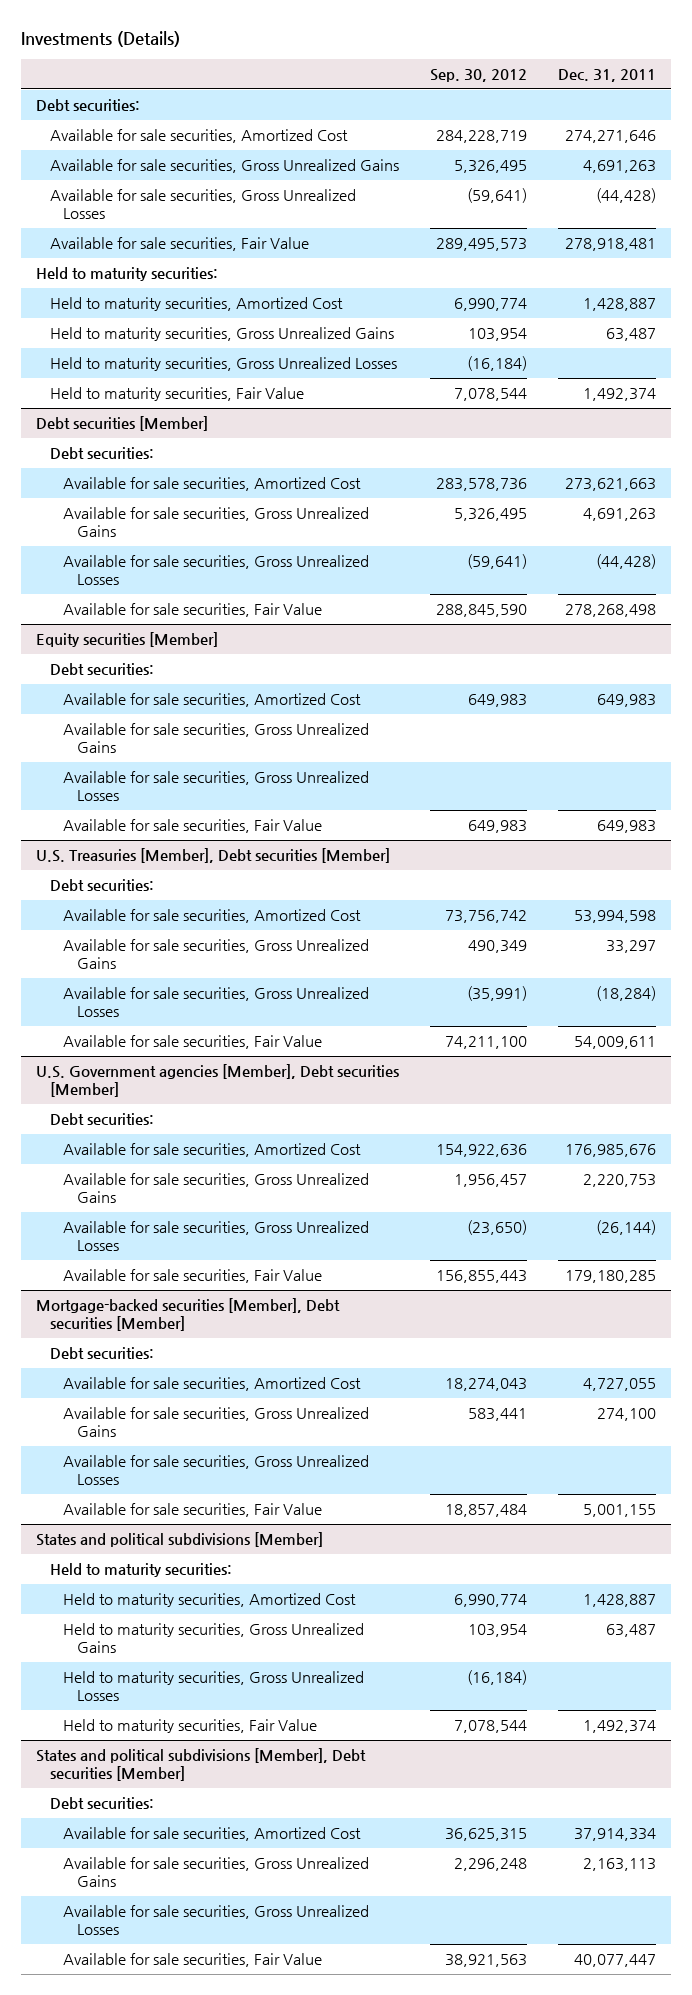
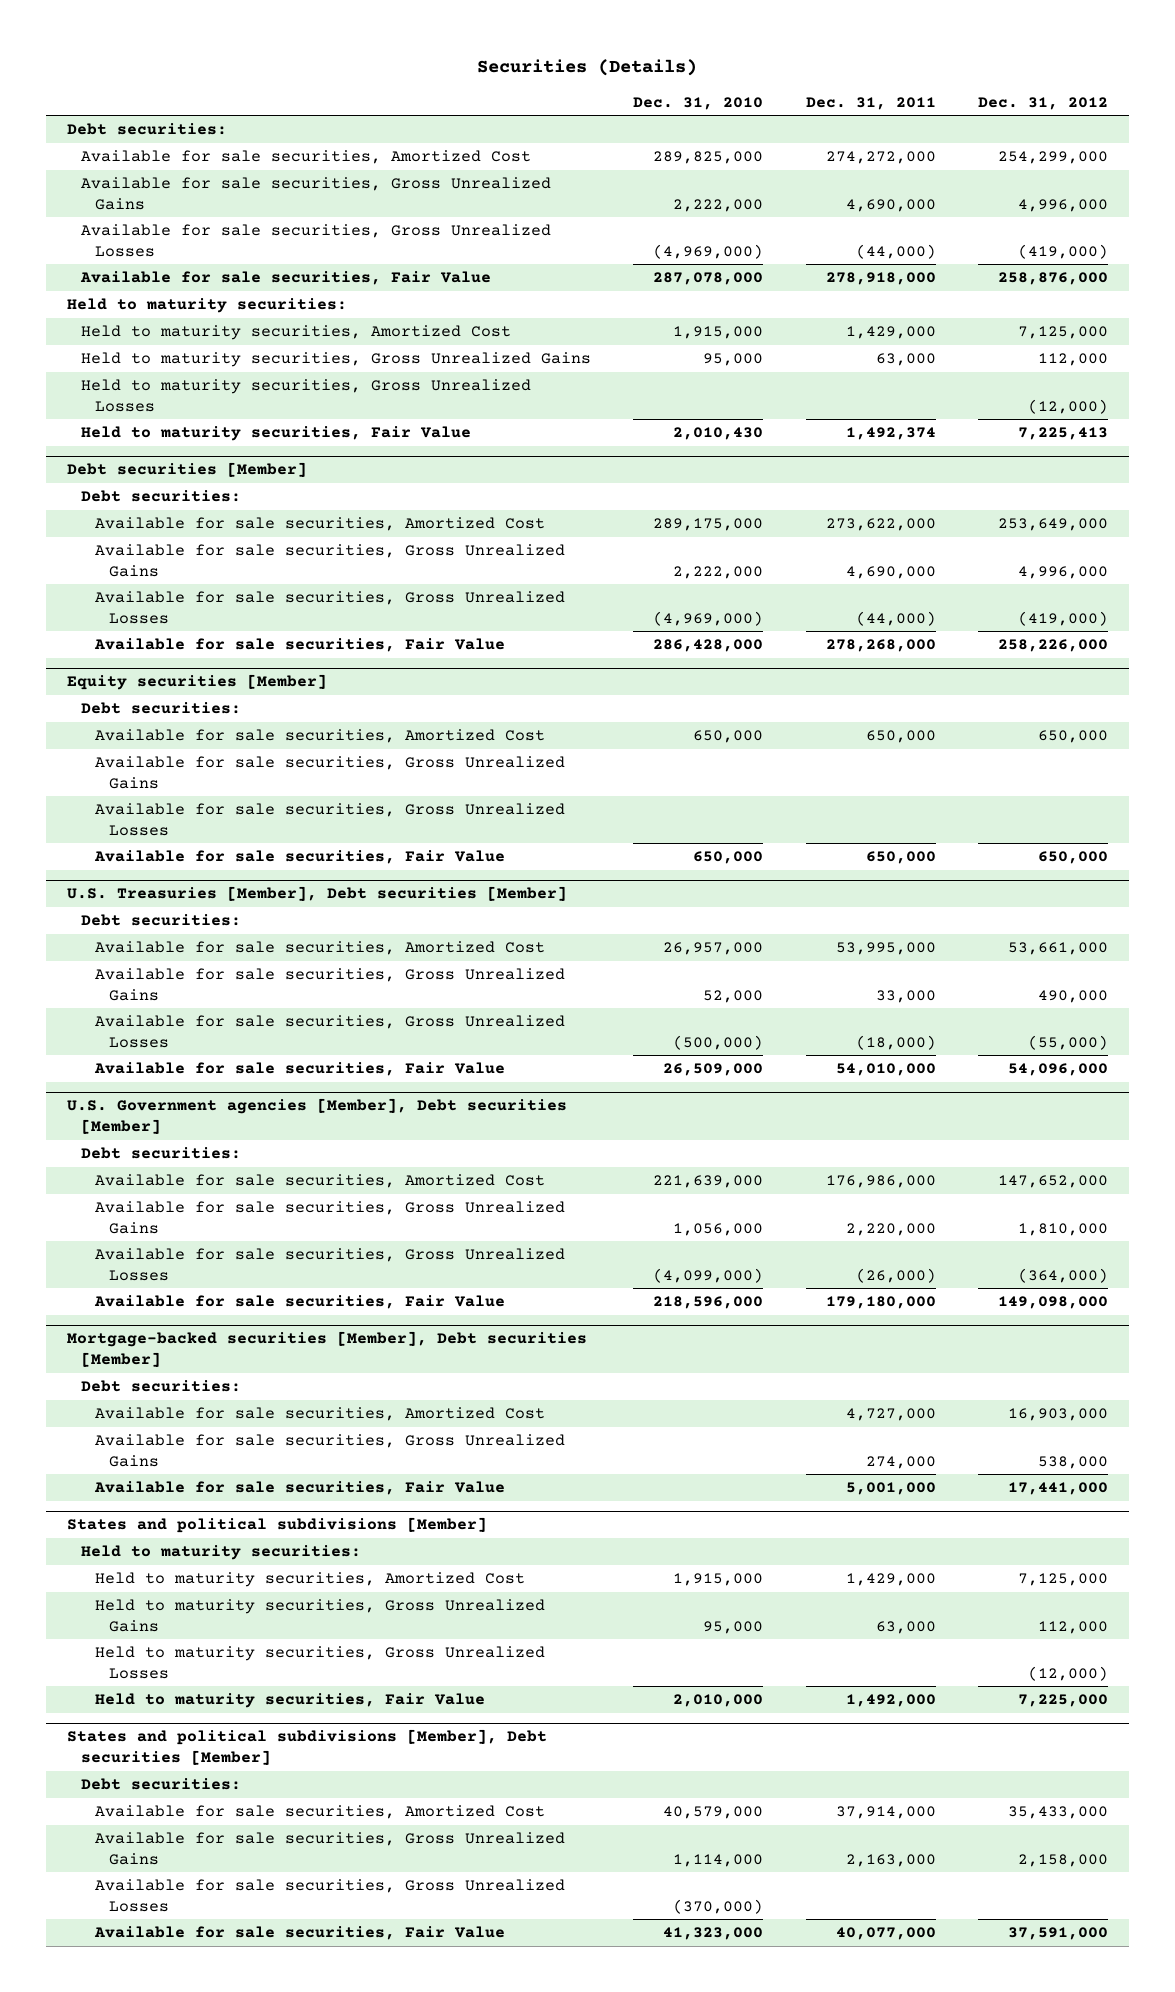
[20,31,180,48] Investments (Details) -> [477,58,698,76] Securities (Details)
[430,68,528,82] Sep. 30, 2012 -> none
none -> [633,96,764,110] Dec. 31, 2010
none -> [977,96,1108,110] Dec. 31, 2012
[564,130,656,144] 274,271,646 -> [825,151,936,165] 274,272,000
[582,160,656,174] 4,691,263 -> [845,198,936,212] 4,690,000
[595,188,656,204] (44,428) -> [855,243,936,259] (44,000)
[564,238,656,252] 278,918,481 -> [825,272,936,286] 278,918,000
[582,298,656,312] 1,428,887 -> [845,326,936,340] 1,429,000
[605,328,656,342] 63,487 -> [875,353,936,367] 63,000
[564,478,656,492] 273,621,663 -> [825,518,936,532] 273,622,000
[582,508,656,522] 4,691,263 -> [845,565,936,579] 4,690,000
[595,554,656,570] (44,428) -> [855,610,936,626] (44,000)
[564,604,656,618] 278,268,498 -> [825,639,936,653] 278,268,000
[596,694,656,708] 649,983 -> [865,730,936,744] 650,000
[596,820,656,834] 649,983 -> [865,851,936,865] 650,000
[573,910,656,924] 53,994,598 -> [835,942,936,956] 53,995,000
[605,940,656,954] 33,297 -> [875,989,936,1003] 33,000
[595,986,656,1002] (18,284) -> [855,1034,936,1050] (18,000)
[573,1036,656,1050] 54,009,611 -> [835,1063,936,1077] 54,010,000
[564,1144,656,1158] 176,985,676 -> [825,1175,936,1189] 176,986,000
[582,1174,656,1188] 2,220,753 -> [845,1222,936,1236] 2,220,000
[595,1220,656,1236] (26,144) -> [855,1267,936,1283] (26,000)
[564,1270,656,1284] 179,180,285 -> [825,1296,936,1310] 179,180,000
[63,1455,370,1486] Available for sale securities, Gross Unrealized Losses -> none
[582,1378,656,1392] 4,727,055 -> [845,1408,936,1422] 4,727,000
[596,1408,656,1422] 274,100 -> [865,1455,936,1469] 274,000
[582,1504,656,1518] 5,001,155 -> [845,1482,936,1496] 5,001,000
[582,1594,656,1608] 1,428,887 -> [845,1573,936,1587] 1,429,000
[605,1624,656,1638] 63,487 -> [875,1620,936,1634] 63,000
[582,1720,656,1734] 1,492,374 -> [845,1694,936,1708] 1,492,000
[573,1828,656,1842] 37,914,334 -> [835,1806,936,1820] 37,914,000
[582,1858,656,1872] 2,163,113 -> [845,1853,936,1867] 2,163,000
[573,1954,656,1968] 40,077,447 -> [835,1927,936,1941] 40,077,000

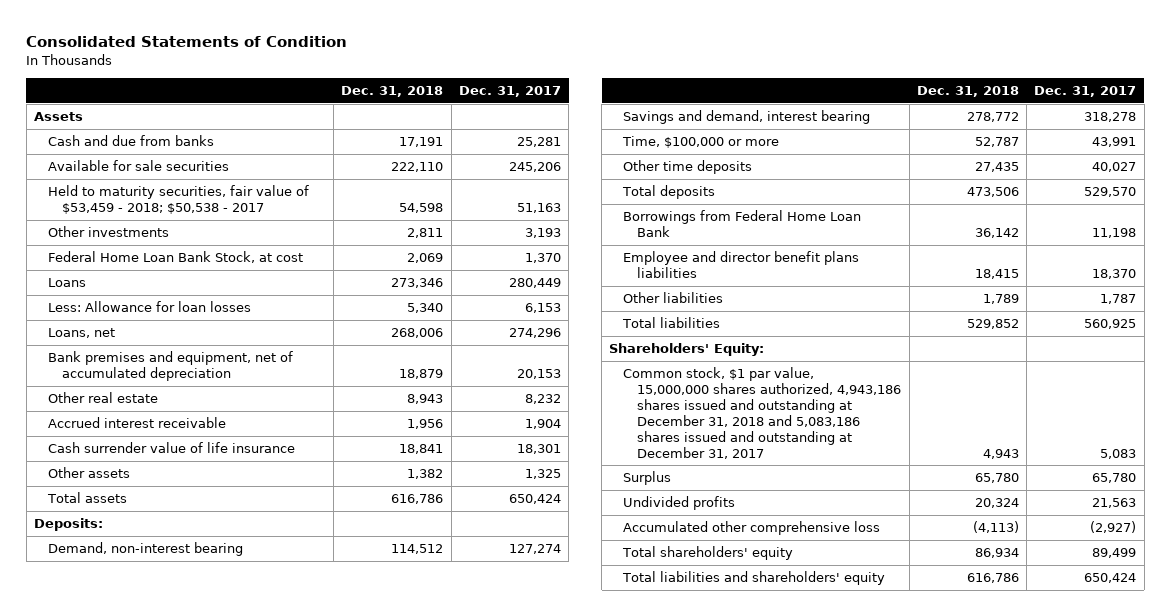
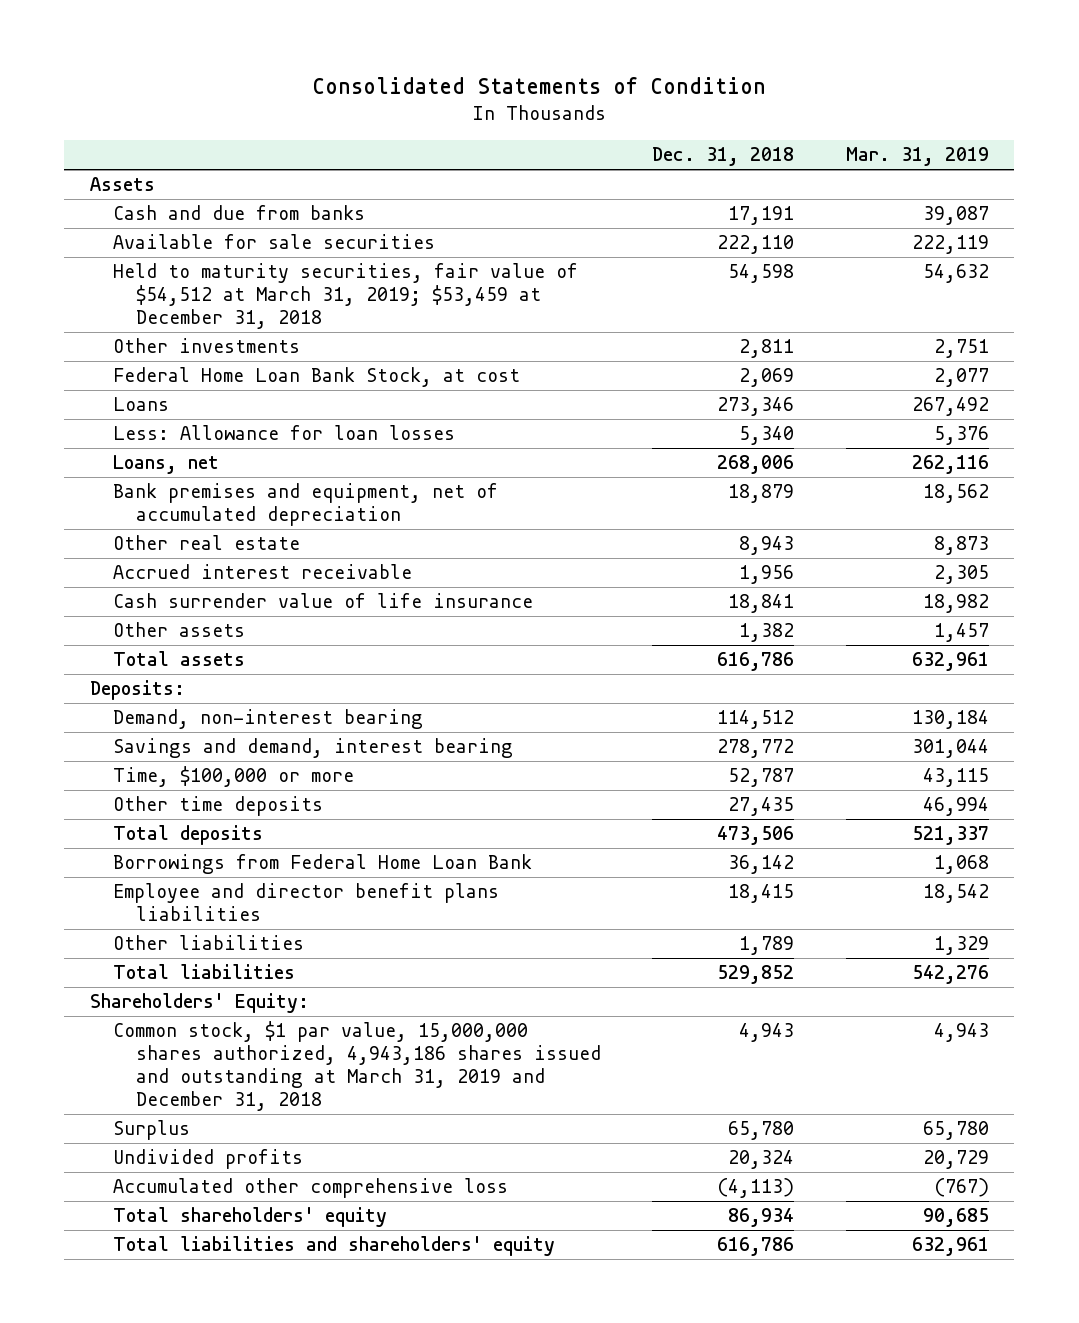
[458,86,561,98] Dec. 31, 2017 -> none
none -> [845,147,989,167] Mar. 31, 2019
[47,185,309,215] Held to maturity securities, fair value of $53,459 - 2018; $50,538 - 2017 -> [112,263,578,329] Held to maturity securities, fair value of $54,512 at March 31, 2019; $53,459 at December 31, 2018
[623,367,902,459] Common stock, $1 par value, 15,000,000 shares authorized, 4,943,186 shares issued and outstanding at December 31, 2018 and 5,083,186 shares issued and outstanding at December 31, 2017 -> [112,1021,601,1111] Common stock, $1 par value, 15,000,000 shares authorized, 4,943,186 shares issued and outstanding at March 31, 2019 and December 31, 2018

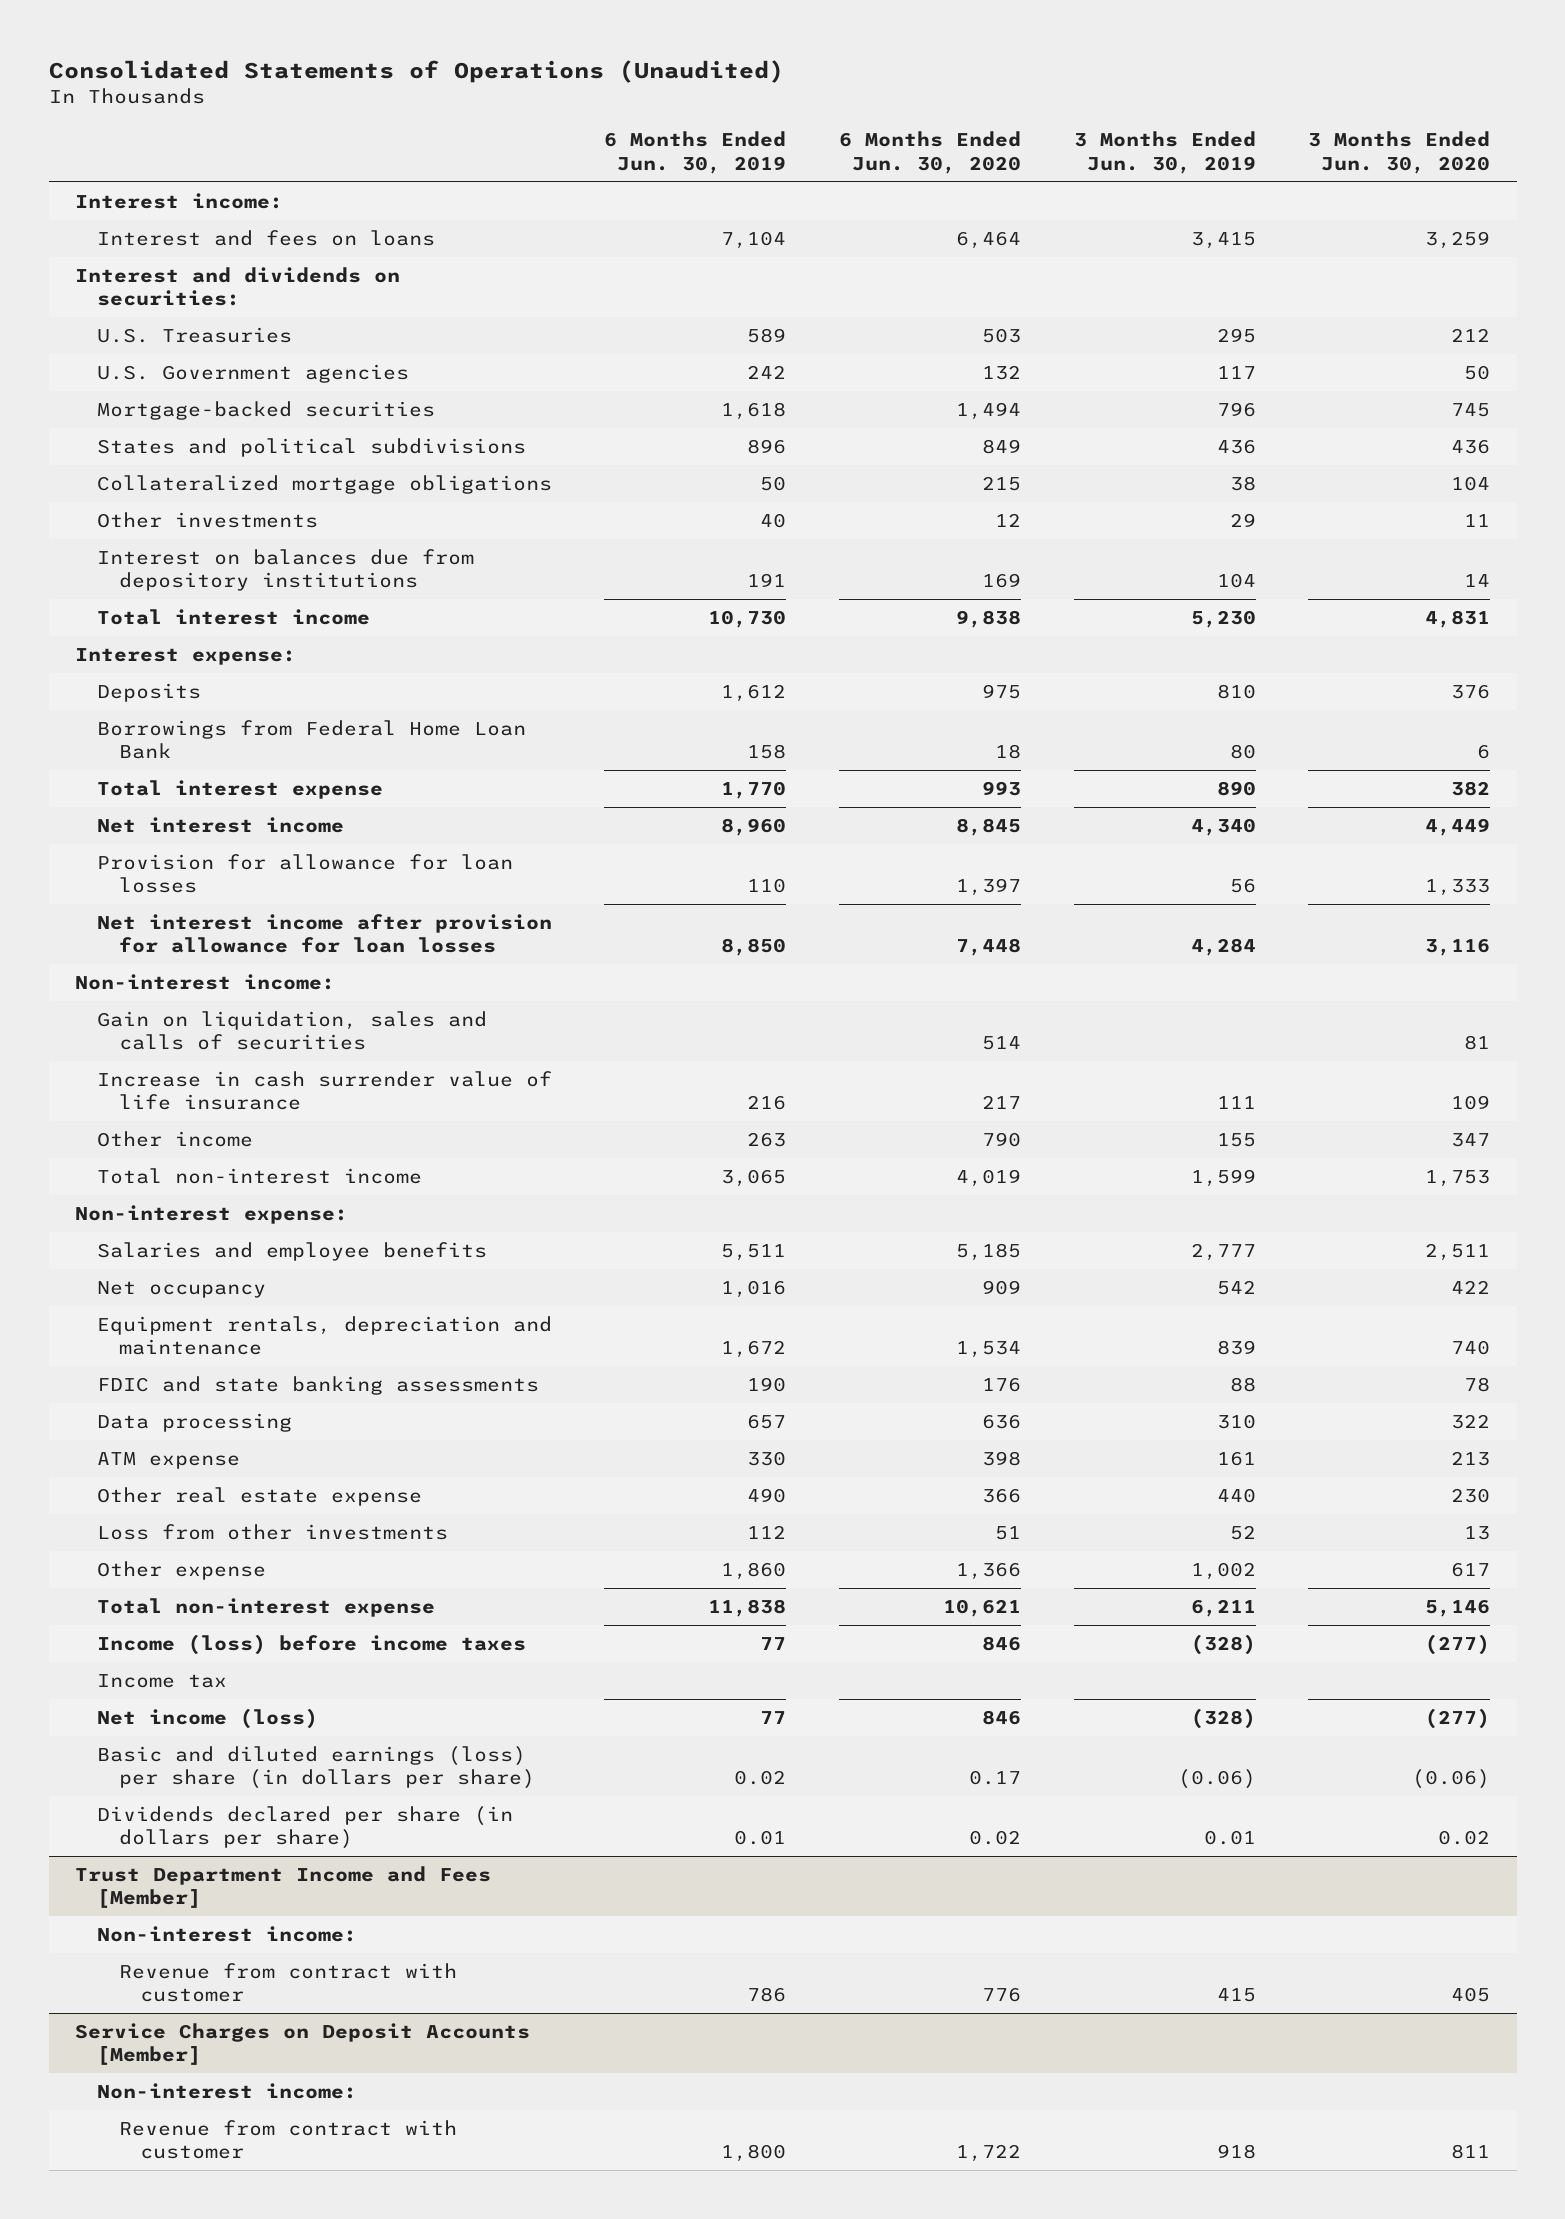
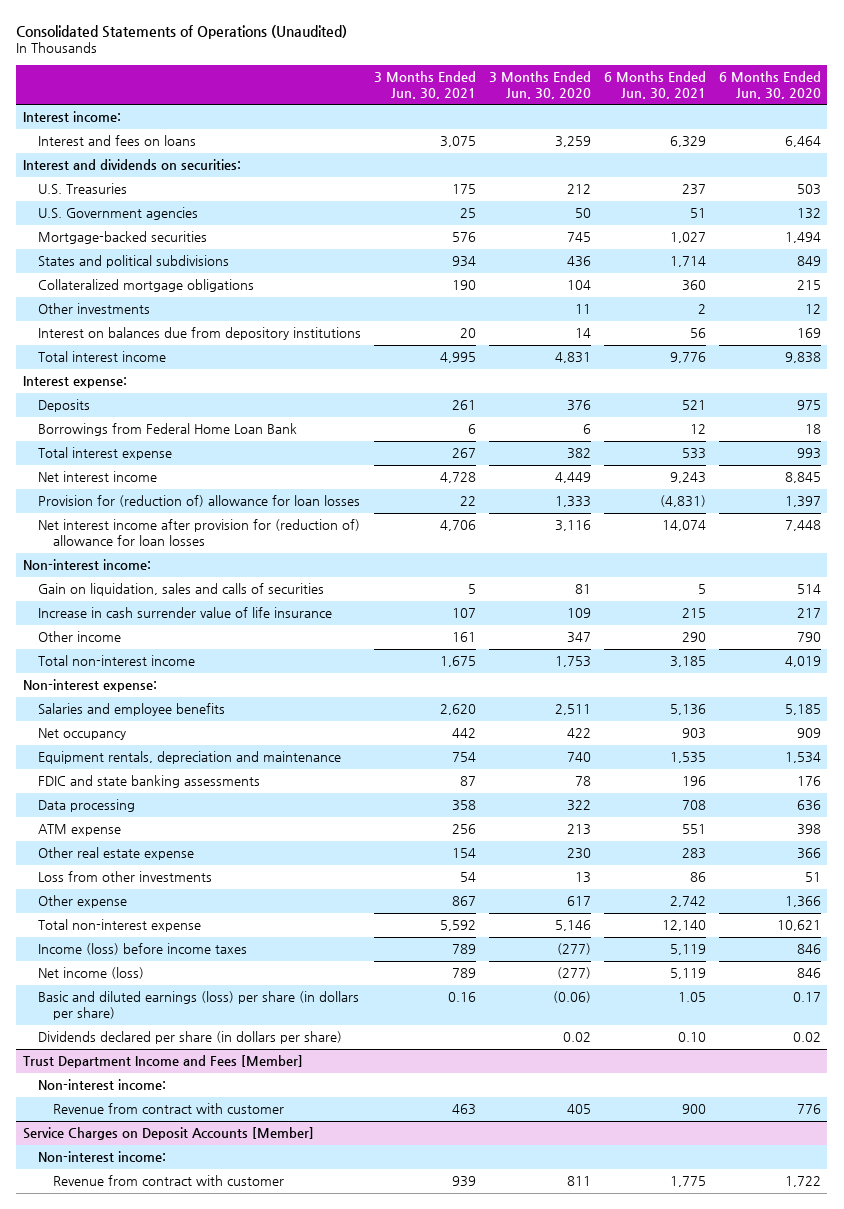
[604,131,787,174] 6 Months Ended Jun. 30, 2019 -> none
[1073,131,1256,174] 3 Months Ended Jun. 30, 2019 -> none
none -> [373,70,476,99] 3 Months Ended Jun. 30, 2021
none -> [603,70,706,99] 6 Months Ended Jun. 30, 2021
[96,854,513,894] Provision for allowance for loan losses -> [37,495,360,508] Provision for (reduction of) allowance for loan losses
[96,914,552,954] Net interest income after provision for allowance for loan losses -> [37,519,360,547] Net interest income after provision for (reduction of) allowance for loan losses
[96,1674,227,1689] Income tax -> none

